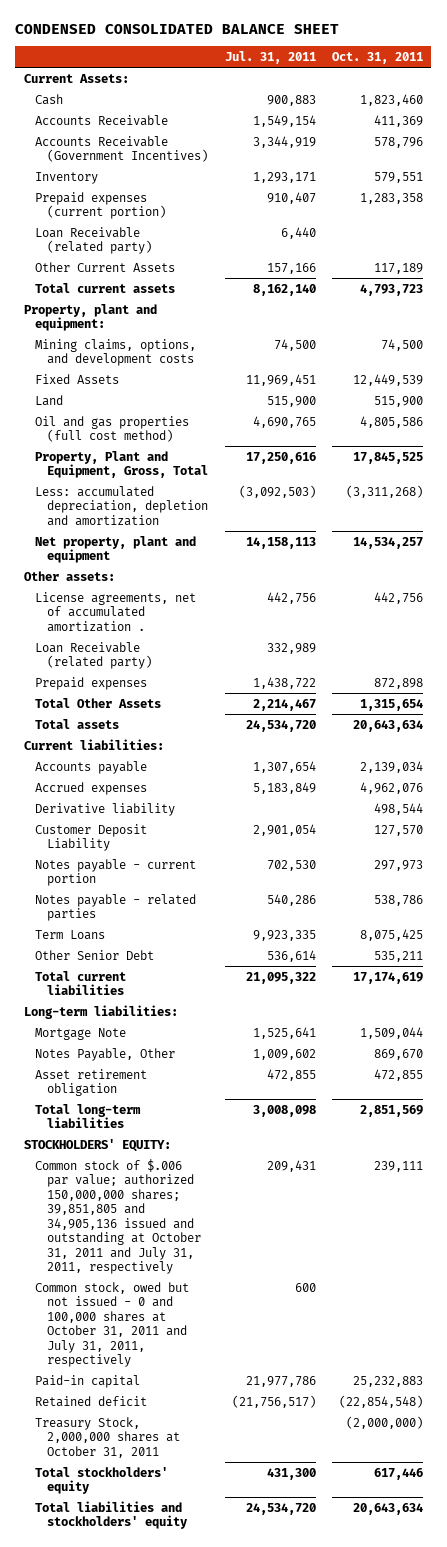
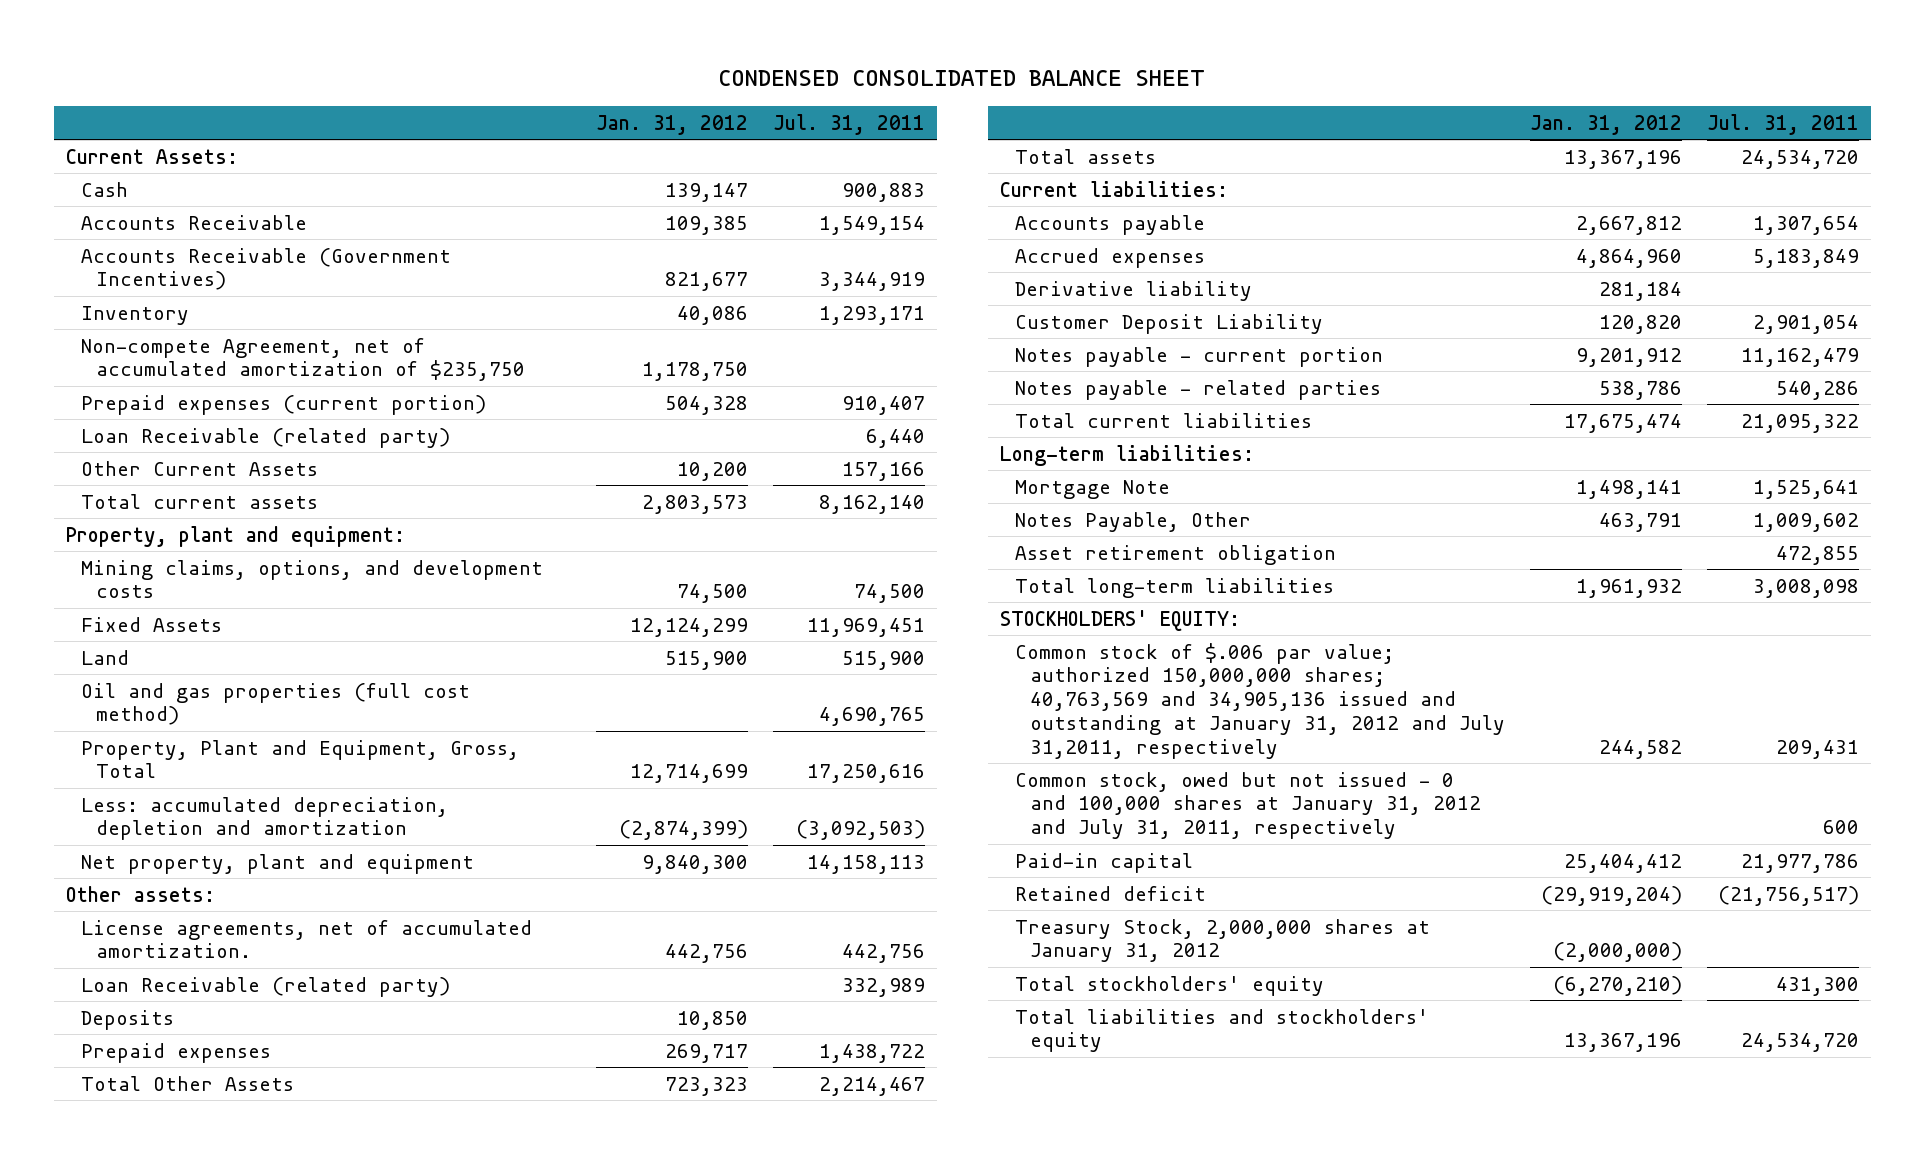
[332,52,424,65] Oct. 31, 2011 -> none
none -> [595,114,748,135] Jan. 31, 2012
none -> [81,337,526,382] Non-compete Agreement, net of accumulated amortization of $235,750
[35,591,197,632] License agreements, net of accumulated amortization . -> [81,919,533,959] License agreements, net of accumulated amortization.
none -> [81,1009,175,1030] Deposits
[266,859,316,871] 702,530 -> [1740,347,1859,367] 11,162,479
[35,929,106,940] Term Loans -> none
[35,949,155,960] Other Senior Debt -> none
[35,1158,202,1275] Common stock of $.006 par value; authorized 150,000,000 shares; 39,851,805 and 34,905,136 issued and outstanding at October 31, 2011 and July 31, 2011, respectively -> [1015,642,1506,759] Common stock of $.006 par value; authorized 150,000,000 shares; 40,763,569 and 34,905,136 issued and outstanding at January 31, 2012 and July 31,2011, respectively
[35,1281,190,1368] Common stock, owed but not issued - 0 and 100,000 shares at October 31, 2011 and July 31, 2011, respectively -> [1015,771,1482,840] Common stock, owed but not issued - 0 and 100,000 shares at January 31, 2012 and July 31, 2011, respectively
[35,1416,181,1458] Treasury Stock, 2,000,000 shares at October 31, 2011 -> [1015,918,1431,963] Treasury Stock, 2,000,000 shares at January 31, 2012

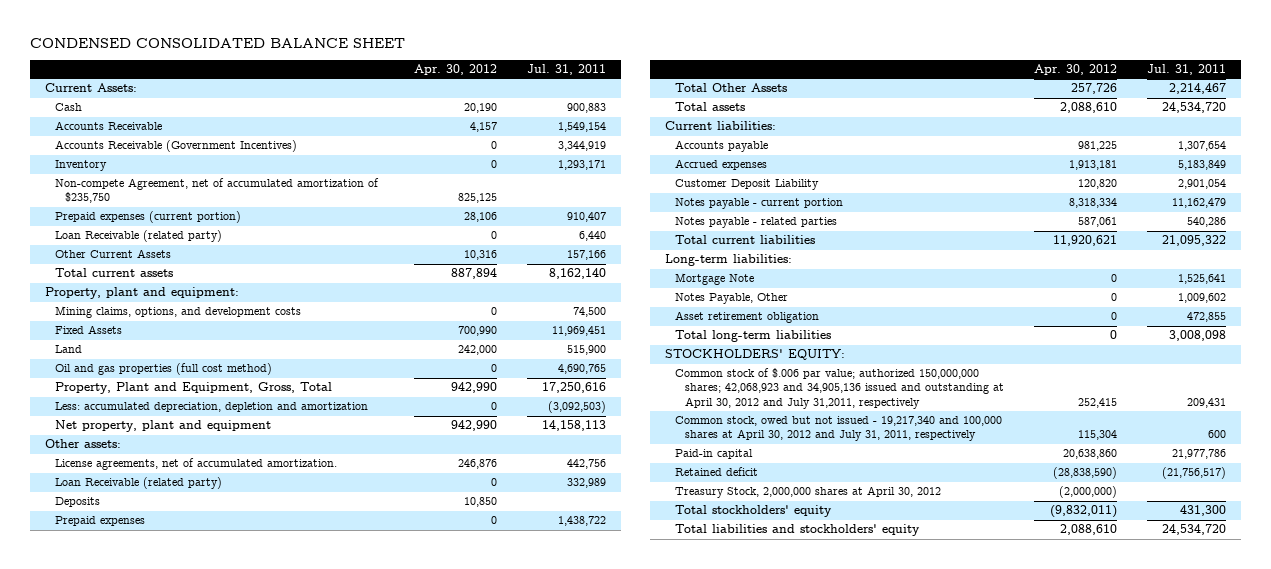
[595,114,748,135] Jan. 31, 2012 -> none
none -> [413,64,497,76] Apr. 30, 2012
[1015,280,1253,301] Derivative liability -> none
[1015,642,1506,759] Common stock of $.006 par value; authorized 150,000,000 shares; 40,763,569 and 34,905,136 issued and outstanding at January 31, 2012 and July 31,2011, respectively -> [675,368,1005,409] Common stock of $.006 par value; authorized 150,000,000 shares; 42,068,923 and 34,905,136 issued and outstanding at April 30, 2012 and July 31,2011, respectively
[1015,771,1482,840] Common stock, owed but not issued - 0 and 100,000 shares at January 31, 2012 and July 31, 2011, respectively -> [675,416,1003,442] Common stock, owed but not issued - 19,217,340 and 100,000 shares at April 30, 2012 and July 31, 2011, respectively
[1015,918,1431,963] Treasury Stock, 2,000,000 shares at January 31, 2012 -> [675,486,942,499] Treasury Stock, 2,000,000 shares at April 30, 2012

